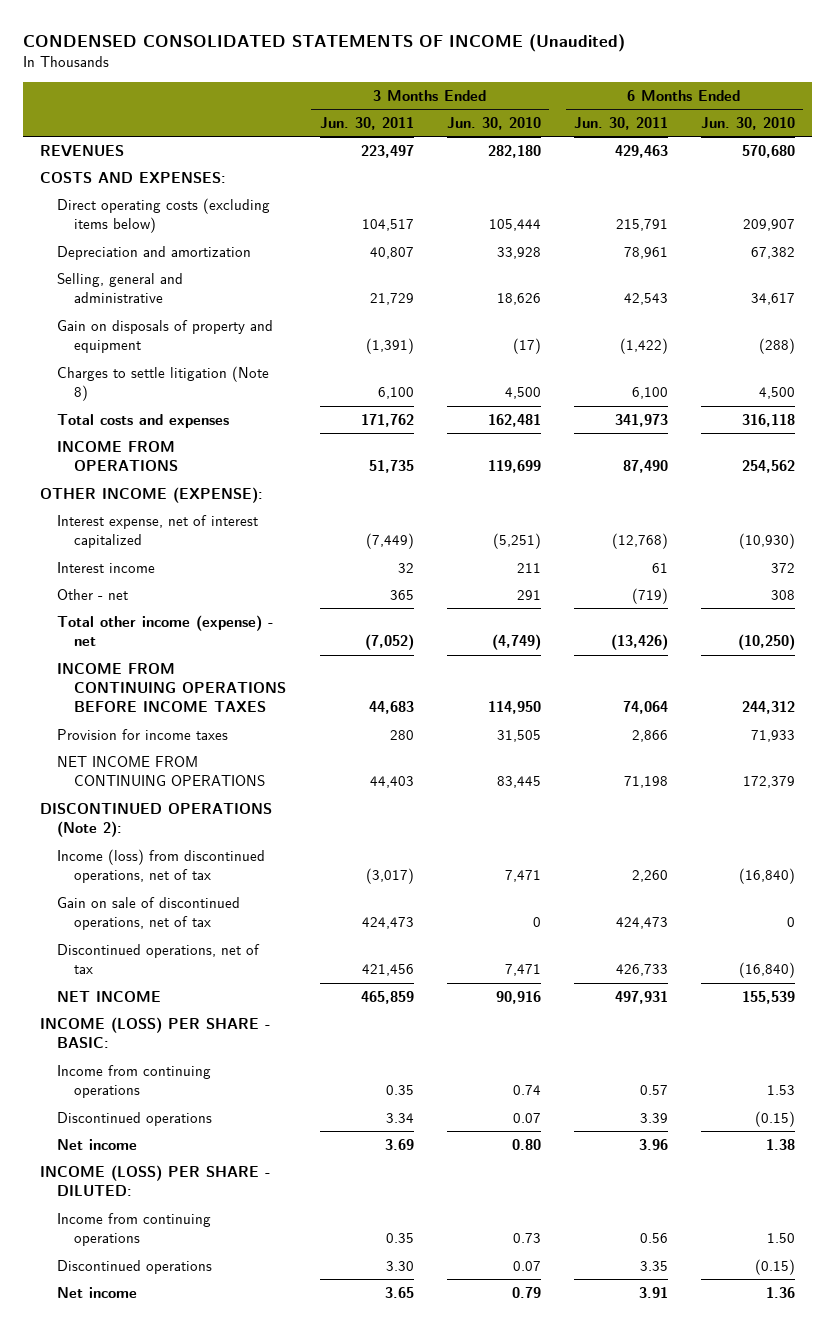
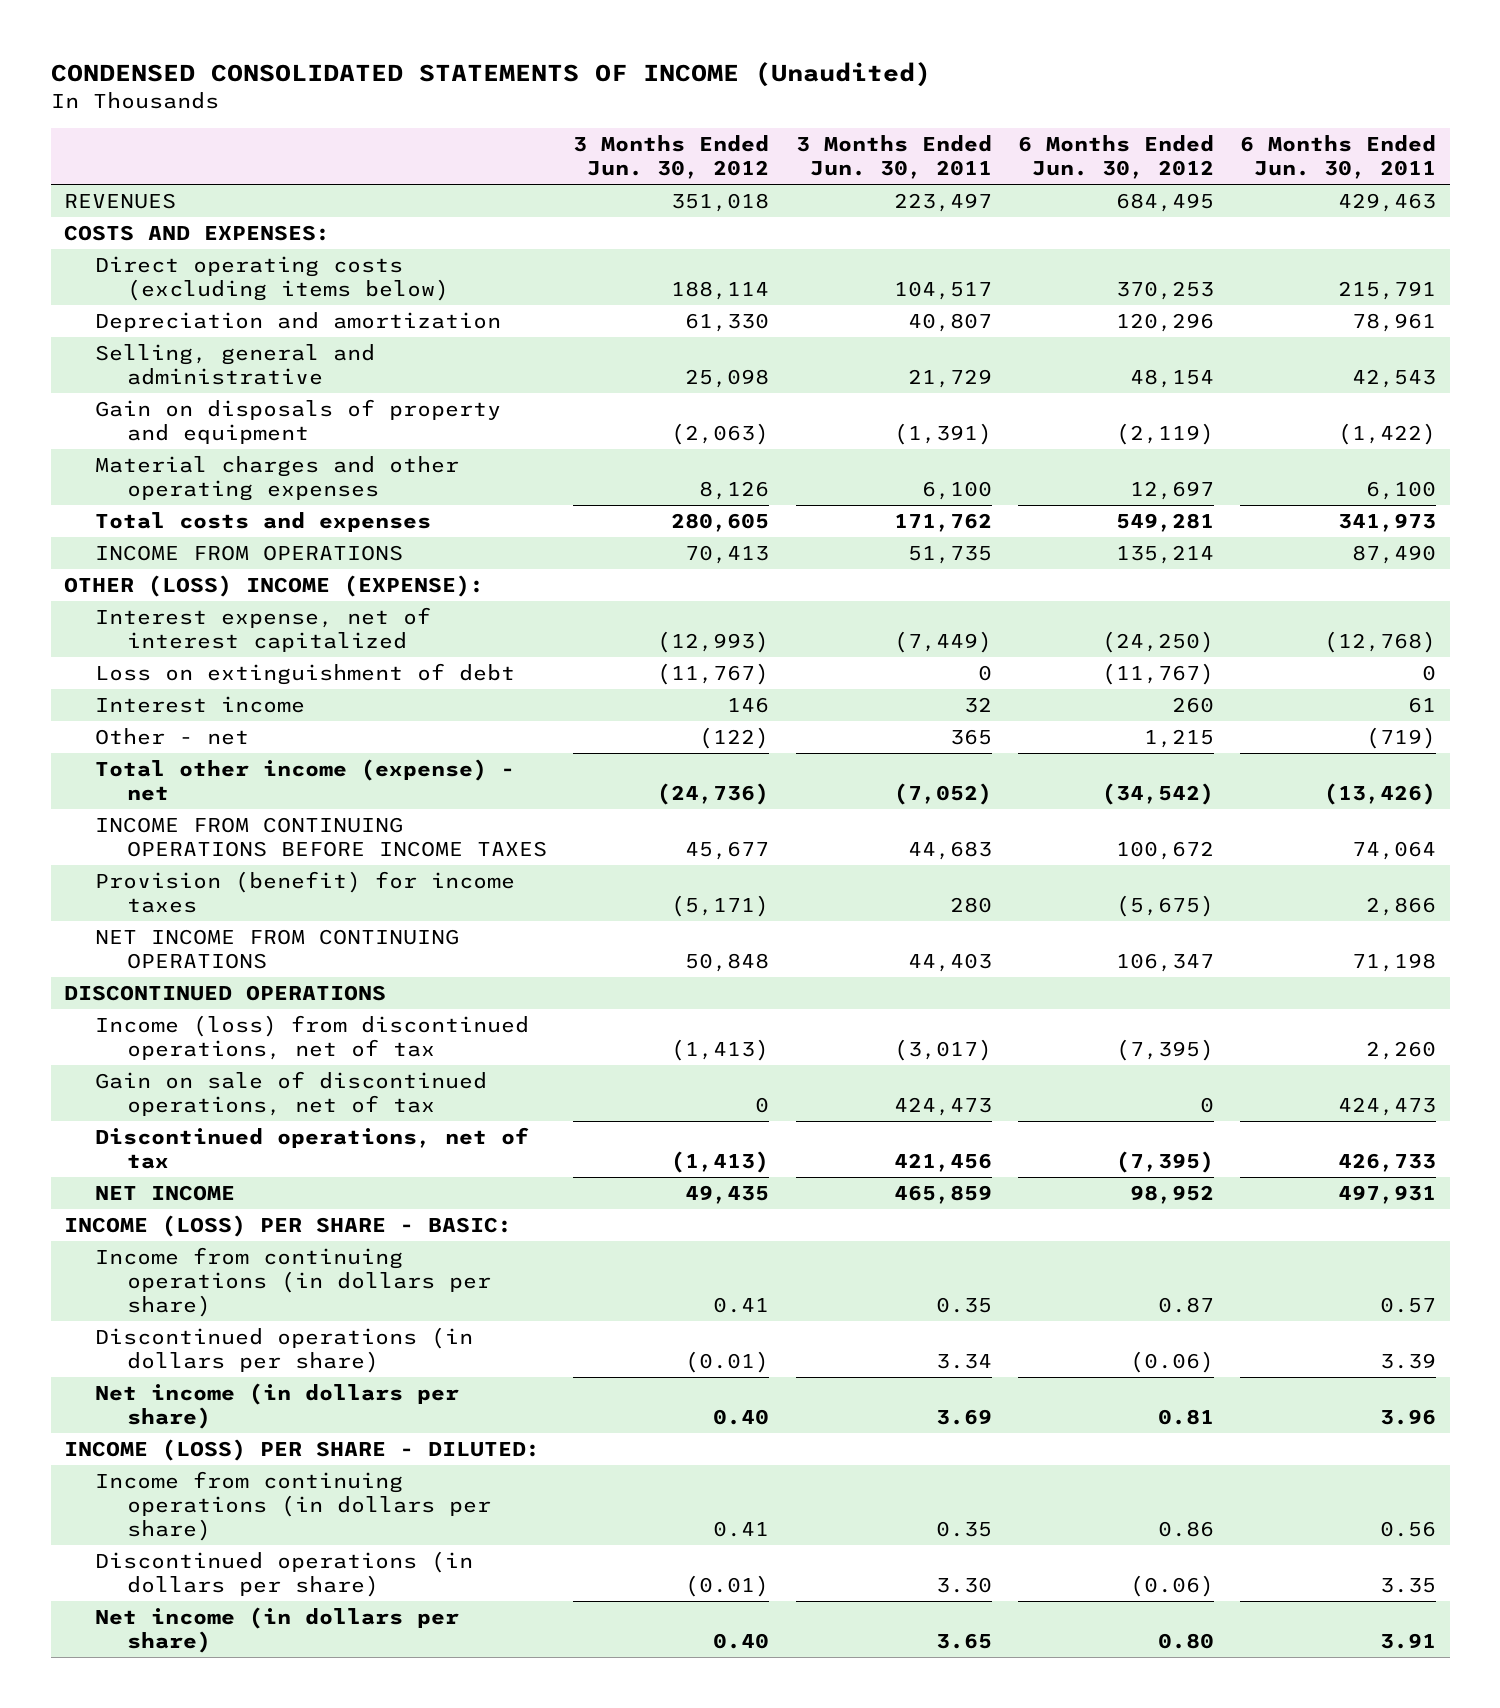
[446,117,541,131] Jun. 30, 2010 -> none
[700,117,795,131] Jun. 30, 2010 -> none
none -> [573,135,770,180] 3 Months Ended Jun. 30, 2012
none -> [1018,135,1215,180] 6 Months Ended Jun. 30, 2012
[57,365,270,402] Charges to settle litigation (Note 8) -> [95,455,460,502] Material charges and other operating expenses
[40,486,264,503] OTHER INCOME (EXPENSE): -> [63,574,484,597] OTHER (LOSS) INCOME (EXPENSE):
none -> [95,662,516,685] Loss on extinguishment of debt
[57,728,229,740] Provision for income taxes -> [95,870,516,914] Provision (benefit) for income taxes
[40,802,273,838] DISCONTINUED OPERATIONS (Note 2): -> [63,984,386,1001] DISCONTINUED OPERATIONS
[57,1064,212,1099] Income from continuing operations -> [95,1246,492,1318] Income from continuing operations (in dollars per share)
[57,1111,213,1126] Discontinued operations -> [95,1326,474,1374] Discontinued operations (in dollars per share)
[57,1138,138,1150] Net income -> [95,1382,460,1430] Net income (in dollars per share)
[57,1212,212,1247] Income from continuing operations -> [95,1470,492,1542] Income from continuing operations (in dollars per share)
[57,1259,213,1274] Discontinued operations -> [95,1550,474,1598] Discontinued operations (in dollars per share)
[57,1286,138,1298] Net income -> [95,1606,460,1654] Net income (in dollars per share)

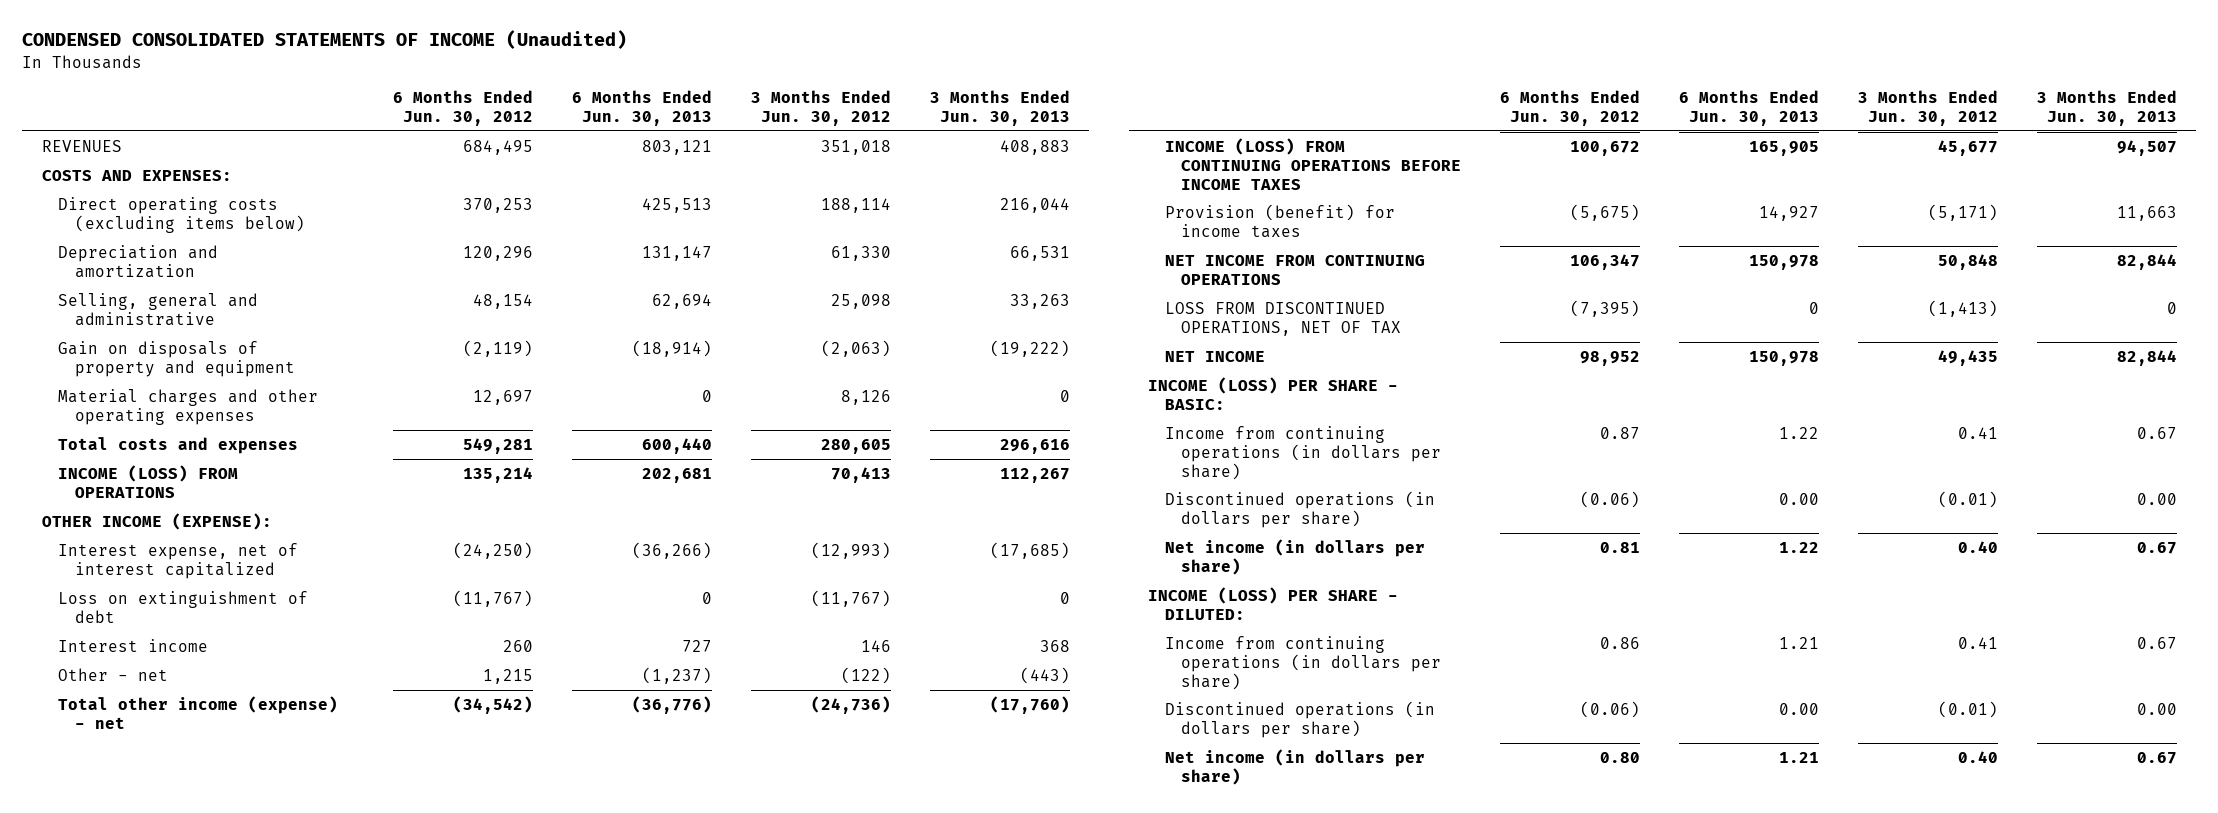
[795,135,992,180] 3 Months Ended Jun. 30, 2011 -> none
[1240,135,1437,180] 6 Months Ended Jun. 30, 2011 -> none
none -> [572,89,713,126] 6 Months Ended Jun. 30, 2013
none -> [930,89,1071,126] 3 Months Ended Jun. 30, 2013
[95,544,404,561] INCOME FROM OPERATIONS -> [58,464,239,498] INCOME (LOSS) FROM OPERATIONS
[63,574,484,597] OTHER (LOSS) INCOME (EXPENSE): -> [41,512,272,530] OTHER INCOME (EXPENSE):
[95,816,548,858] INCOME FROM CONTINUING OPERATIONS BEFORE INCOME TAXES -> [1164,137,1462,190] INCOME (LOSS) FROM CONTINUING OPERATIONS BEFORE INCOME TAXES
[63,984,386,1001] DISCONTINUED OPERATIONS -> none
[95,1070,488,1117] Gain on sale of discontinued operations, net of tax -> none
[95,1126,530,1170] Discontinued operations, net of tax -> none
[95,1014,530,1061] Income (loss) from discontinued operations, net of tax -> [1164,301,1402,336] LOSS FROM DISCONTINUED OPERATIONS, NET OF TAX

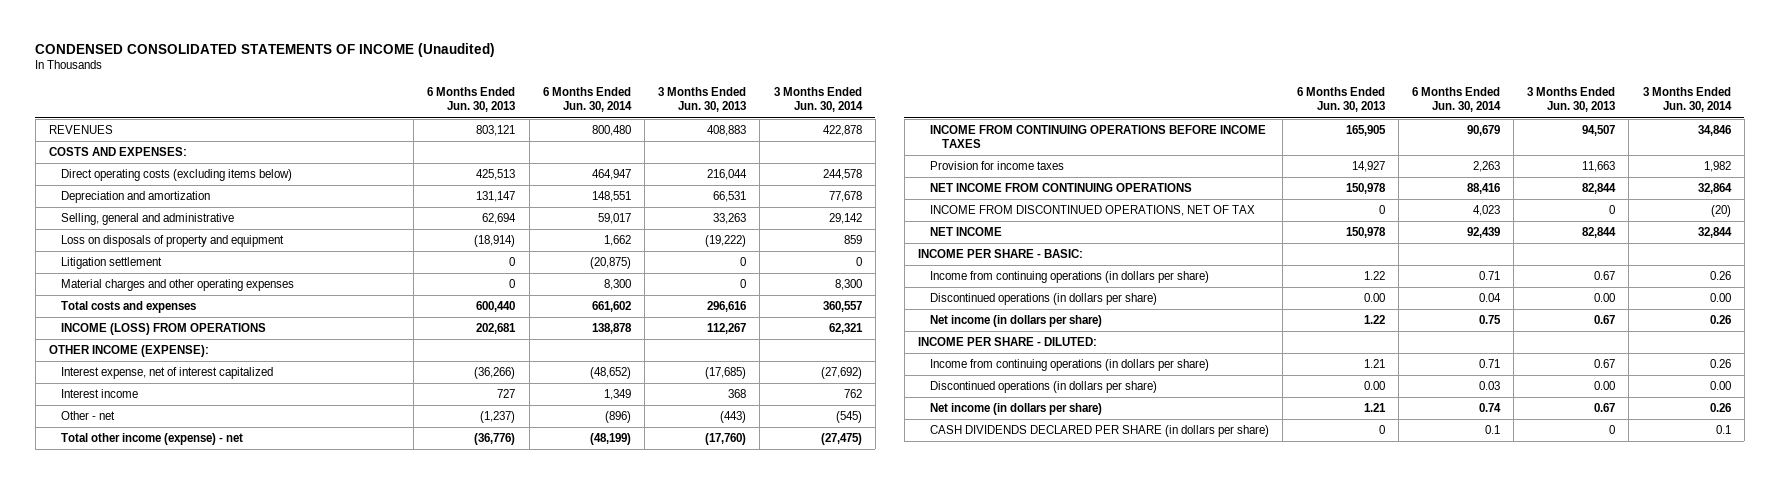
[393,89,534,126] 6 Months Ended Jun. 30, 2012 -> none
[751,89,892,126] 3 Months Ended Jun. 30, 2012 -> none
none -> [542,87,632,113] 6 Months Ended Jun. 30, 2014
none -> [773,87,863,113] 3 Months Ended Jun. 30, 2014
[58,340,295,377] Gain on disposals of property and equipment -> [61,235,285,248] Loss on disposals of property and equipment
none -> [61,257,163,270] Litigation settlement
[58,590,309,623] Loss on extinguishment of debt -> none
[1164,137,1462,190] INCOME (LOSS) FROM CONTINUING OPERATIONS BEFORE INCOME TAXES -> [930,125,1267,149] INCOME FROM CONTINUING OPERATIONS BEFORE INCOME TAXES
[1164,203,1395,238] Provision (benefit) for income taxes -> [930,161,1065,171] Provision for income taxes
[1164,301,1402,336] LOSS FROM DISCONTINUED OPERATIONS, NET OF TAX -> [930,205,1256,217] INCOME FROM DISCONTINUED OPERATIONS, NET OF TAX
[1148,376,1399,410] INCOME (LOSS) PER SHARE - BASIC: -> [918,249,1084,259] INCOME PER SHARE - BASIC:
[1148,586,1399,620] INCOME (LOSS) PER SHARE - DILUTED: -> [918,337,1098,347] INCOME PER SHARE - DILUTED:
none -> [930,425,1270,438] CASH DIVIDENDS DECLARED PER SHARE (in dollars per share)

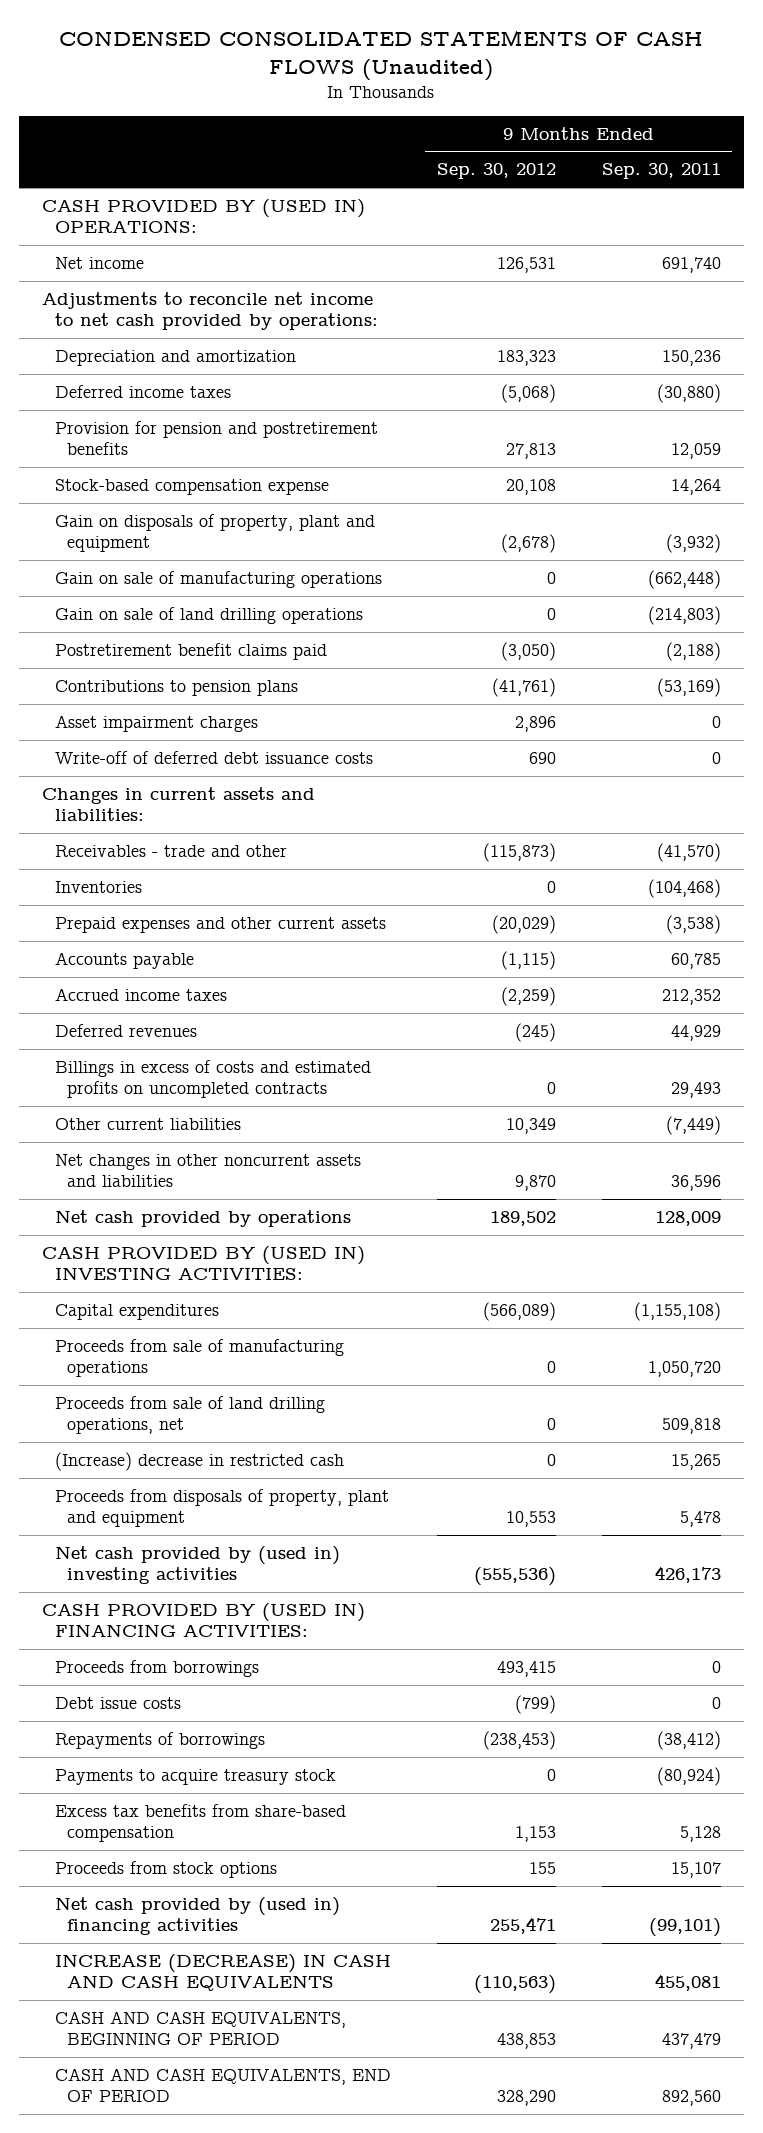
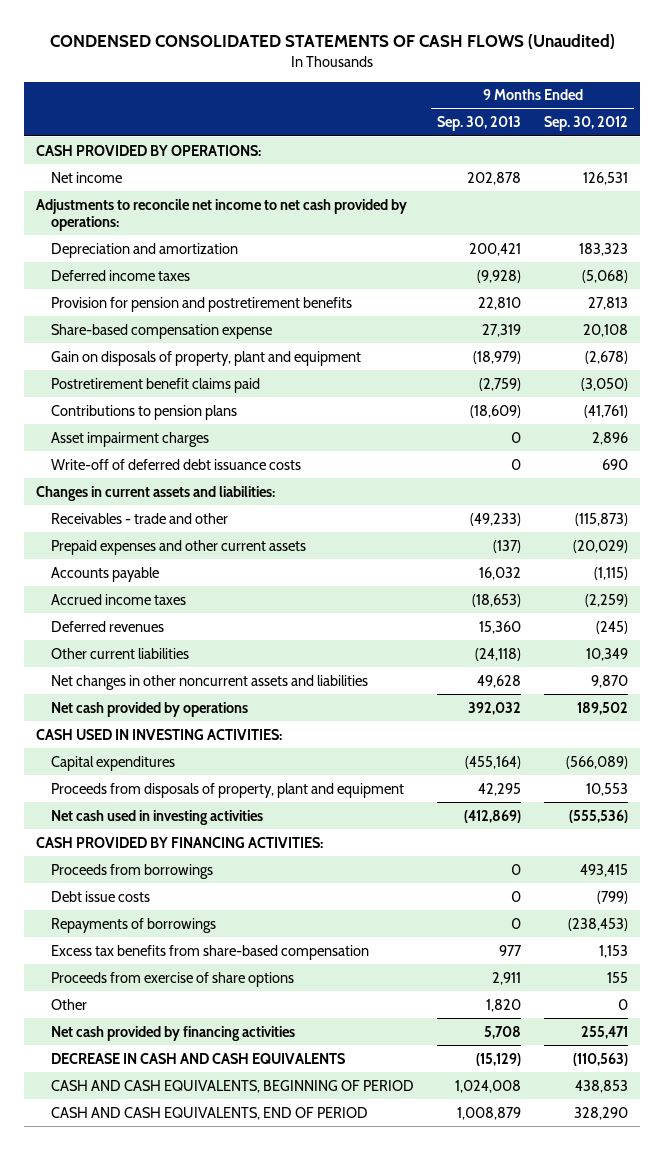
[601,163,721,180] Sep. 30, 2011 -> none
none -> [437,116,522,132] Sep. 30, 2013
[41,198,365,234] CASH PROVIDED BY (USED IN) OPERATIONS: -> [35,144,261,156] CASH PROVIDED BY OPERATIONS:
[54,478,329,495] Stock-based compensation expense -> [51,323,273,339] Share-based compensation expense
[54,570,382,588] Gain on sale of manufacturing operations -> none
[54,606,363,624] Gain on sale of land drilling operations -> none
[54,880,142,893] Inventories -> none
[54,1059,371,1099] Billings in excess of costs and estimated profits on uncompleted contracts -> none
[41,1245,365,1281] CASH PROVIDED BY (USED IN) INVESTING ACTIVITIES: -> [35,728,282,740] CASH USED IN INVESTING ACTIVITIES:
[54,1338,344,1378] Proceeds from sale of manufacturing operations -> none
[54,1395,325,1435] Proceeds from sale of land drilling operations, net -> none
[54,1451,344,1471] (Increase) decrease in restricted cash -> none
[54,1545,340,1585] Net cash provided by (used in) investing activities -> [51,809,264,825] Net cash used in investing activities
[41,1602,365,1638] CASH PROVIDED BY (USED IN) FINANCING ACTIVITIES: -> [35,836,323,848] CASH PROVIDED BY FINANCING ACTIVITIES:
[54,1768,336,1785] Payments to acquire treasury stock -> none
[54,1860,277,1878] Proceeds from stock options -> [51,971,295,987] Proceeds from exercise of share options
none -> [51,998,88,1010] Other
[54,1896,340,1936] Net cash provided by (used in) financing activities -> [51,1025,296,1041] Net cash provided by financing activities
[54,1953,391,1992] INCREASE (DECREASE) IN CASH AND CASH EQUIVALENTS -> [51,1052,346,1064] DECREASE IN CASH AND CASH EQUIVALENTS

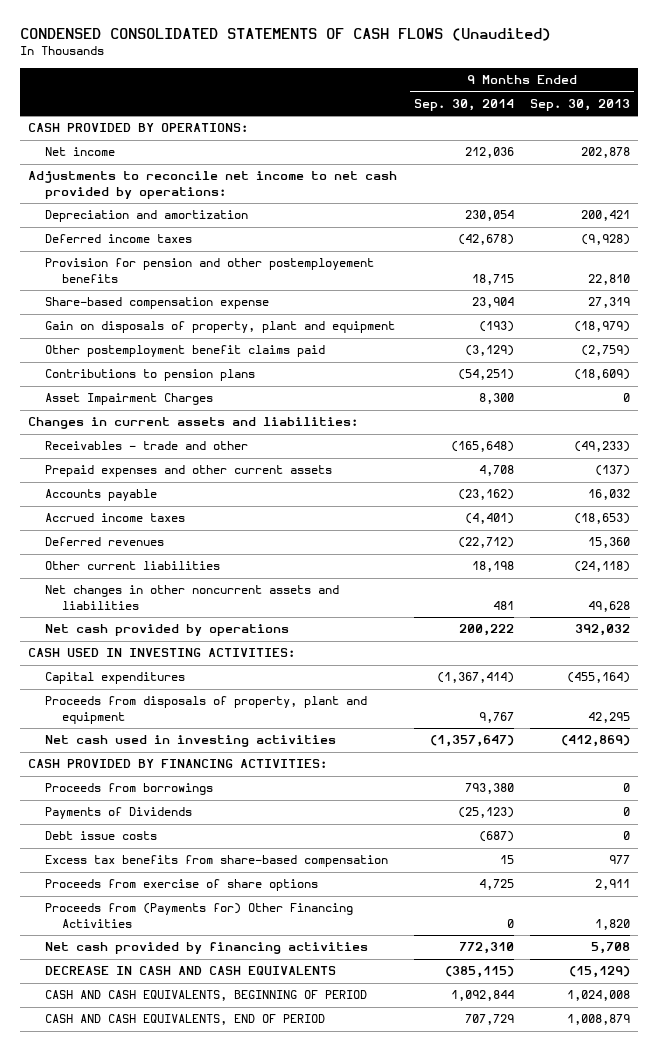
[544,116,629,132] Sep. 30, 2012 -> none
none -> [413,98,514,111] Sep. 30, 2014
[51,296,353,312] Provision for pension and postretirement benefits -> [45,258,375,283] Provision for pension and other postemployement benefits
[51,377,261,393] Postretirement benefit claims paid -> [45,345,326,358] Other postemployment benefit claims paid
[51,458,302,470] Write-off of deferred debt issuance costs -> none
[51,431,210,447] Asset impairment charges -> [45,393,214,406] Asset Impairment Charges
none -> [45,807,193,820] Payments of Dividends
[51,917,217,933] Repayments of borrowings -> none
[51,998,88,1010] Other -> [45,903,354,928] Proceeds from (Payments for) Other Financing Activities

